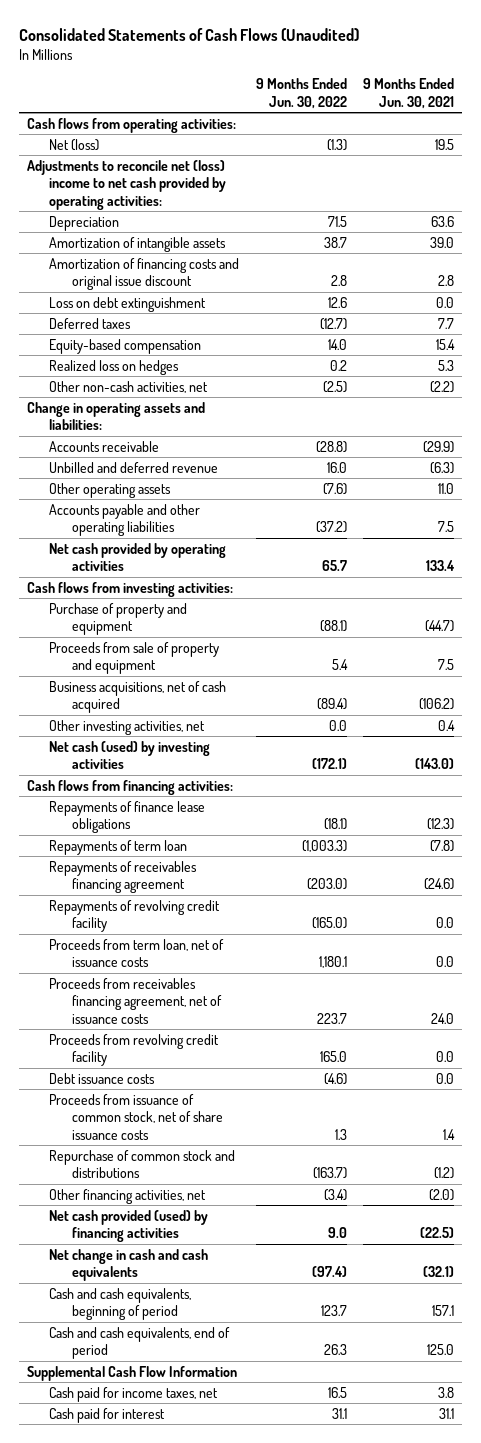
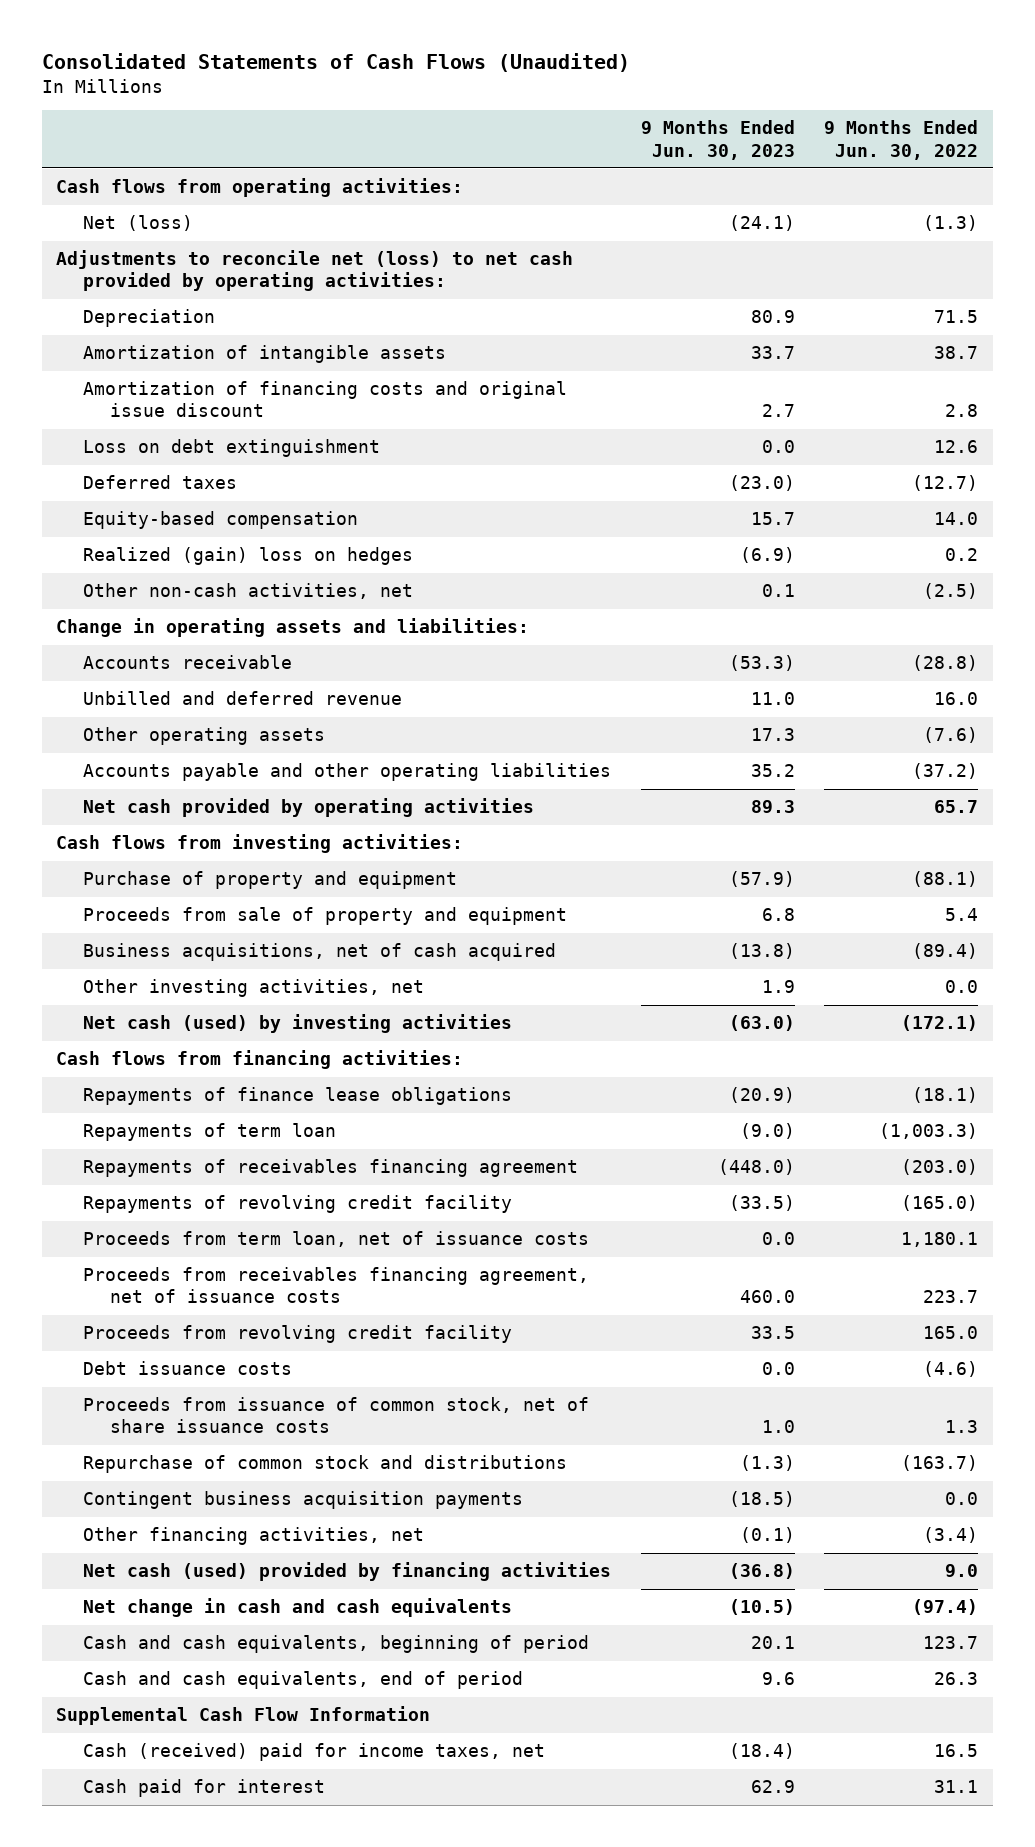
[363,78,455,109] 9 Months Ended Jun. 30, 2021 -> none
none -> [640,120,795,160] 9 Months Ended Jun. 30, 2023
[27,159,227,210] Adjustments to reconcile net (loss) income to net cash provided by operating activities: -> [56,250,574,292] Adjustments to reconcile net (loss) to net cash provided by operating activities:
[49,359,180,375] Realized loss on hedges -> [83,547,414,566] Realized (gain) loss on hedges
none -> [83,1491,524,1510] Contingent business acquisition payments
[49,1209,209,1243] Net cash provided (used) by financing activities -> [83,1562,612,1582] Net cash (used) provided by financing activities
[49,1386,219,1402] Cash paid for income taxes, net -> [83,1743,546,1762] Cash (received) paid for income taxes, net

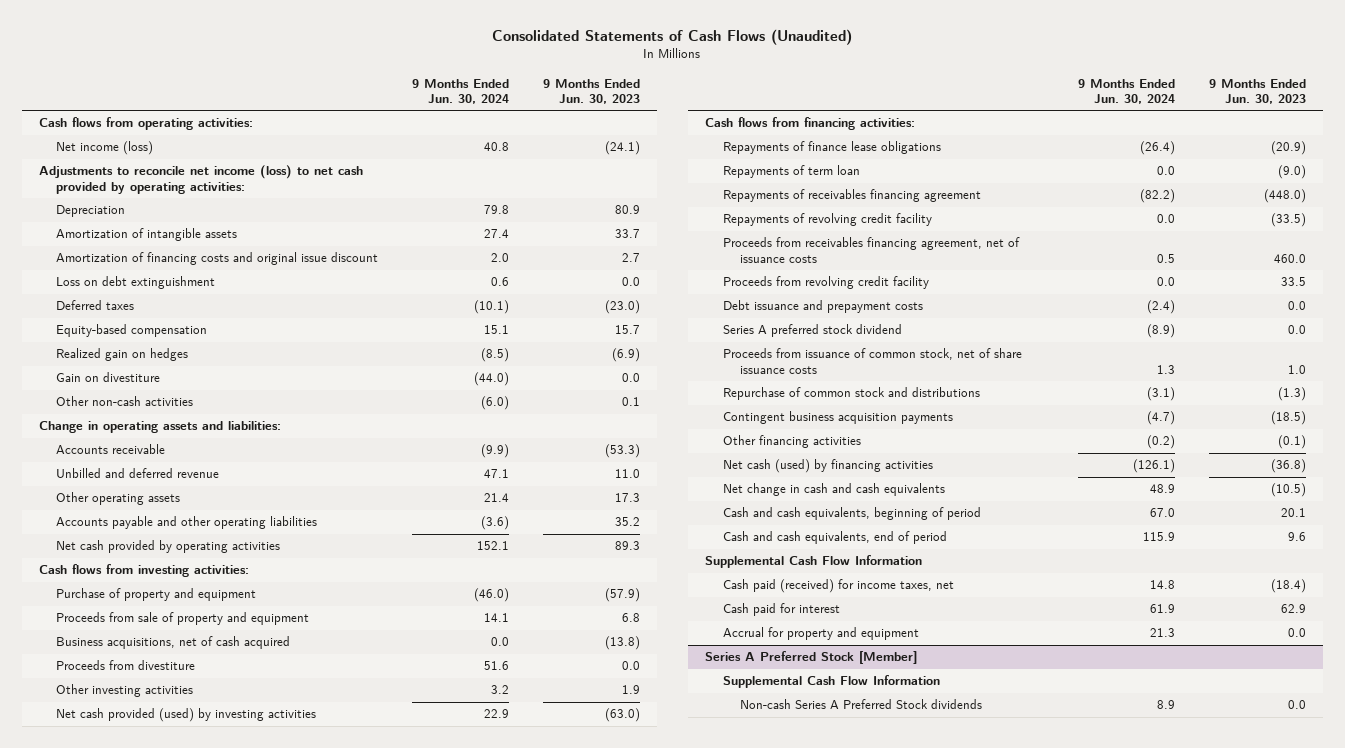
[824,120,979,160] 9 Months Ended Jun. 30, 2022 -> none
none -> [412,78,510,104] 9 Months Ended Jun. 30, 2024
[83,215,194,232] Net (loss) -> [56,141,154,156] Net income (loss)
[56,250,574,292] Adjustments to reconcile net (loss) to net cash provided by operating activities: -> [38,165,363,194] Adjustments to reconcile net income (loss) to net cash provided by operating activities:
[83,547,414,566] Realized (gain) loss on hedges -> [56,348,189,362] Realized gain on hedges
none -> [56,372,161,383] Gain on divestiture
[83,583,414,600] Other non-cash activities, net -> [56,396,194,407] Other non-cash activities
none -> [56,660,196,671] Proceeds from divestiture
[83,979,425,998] Other investing activities, net -> [56,684,194,698] Other investing activities
[83,1014,513,1034] Net cash (used) by investing activities -> [56,708,317,723] Net cash provided (used) by investing activities
[83,1231,590,1248] Proceeds from term loan, net of issuance costs -> none
[83,1361,293,1376] Debt issuance costs -> [722,300,923,314] Debt issuance and prepayment costs
none -> [722,324,902,338] Series A preferred stock dividend
[83,1527,425,1546] Other financing activities, net -> [722,435,861,449] Other financing activities
[83,1562,612,1582] Net cash (used) provided by financing activities -> [722,459,933,474] Net cash (used) by financing activities
[83,1743,546,1762] Cash (received) paid for income taxes, net -> [722,579,954,594] Cash paid (received) for income taxes, net
none -> [722,627,919,641] Accrual for property and equipment
none -> [704,651,917,665] Series A Preferred Stock [Member]
none -> [722,675,940,689] Supplemental Cash Flow Information
none -> [740,699,983,710] Non-cash Series A Preferred Stock dividends

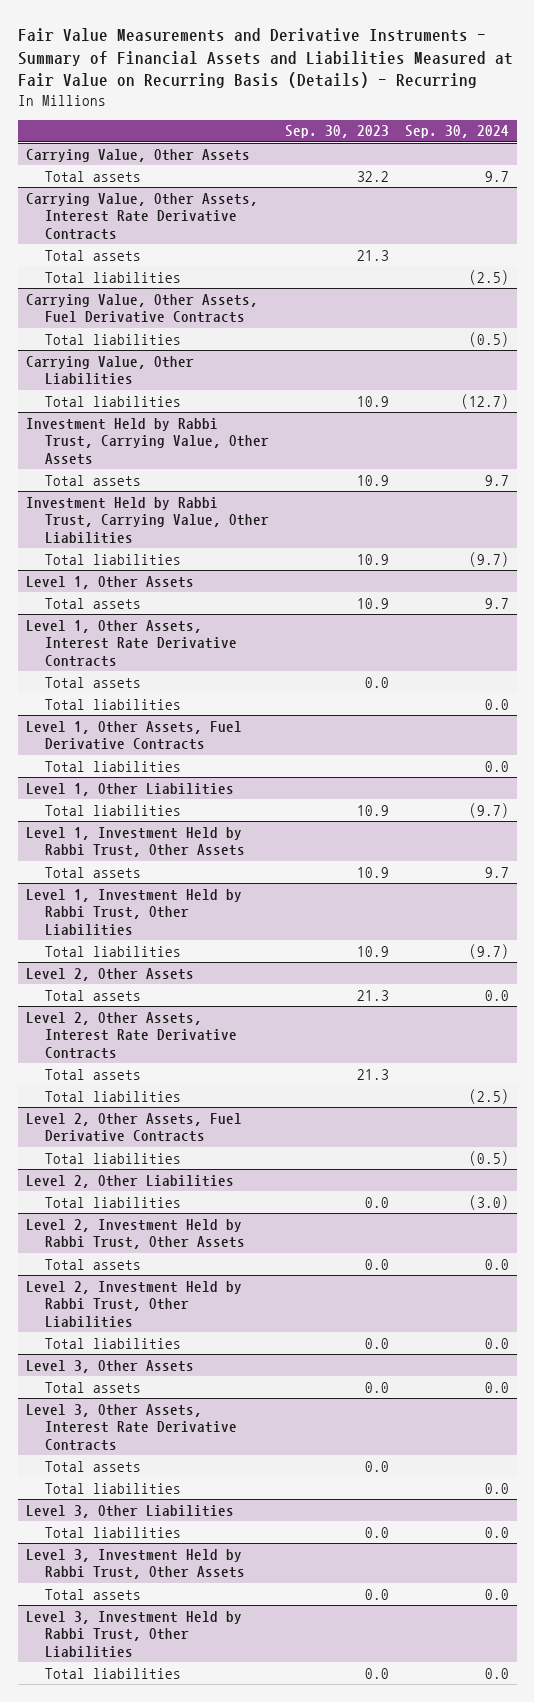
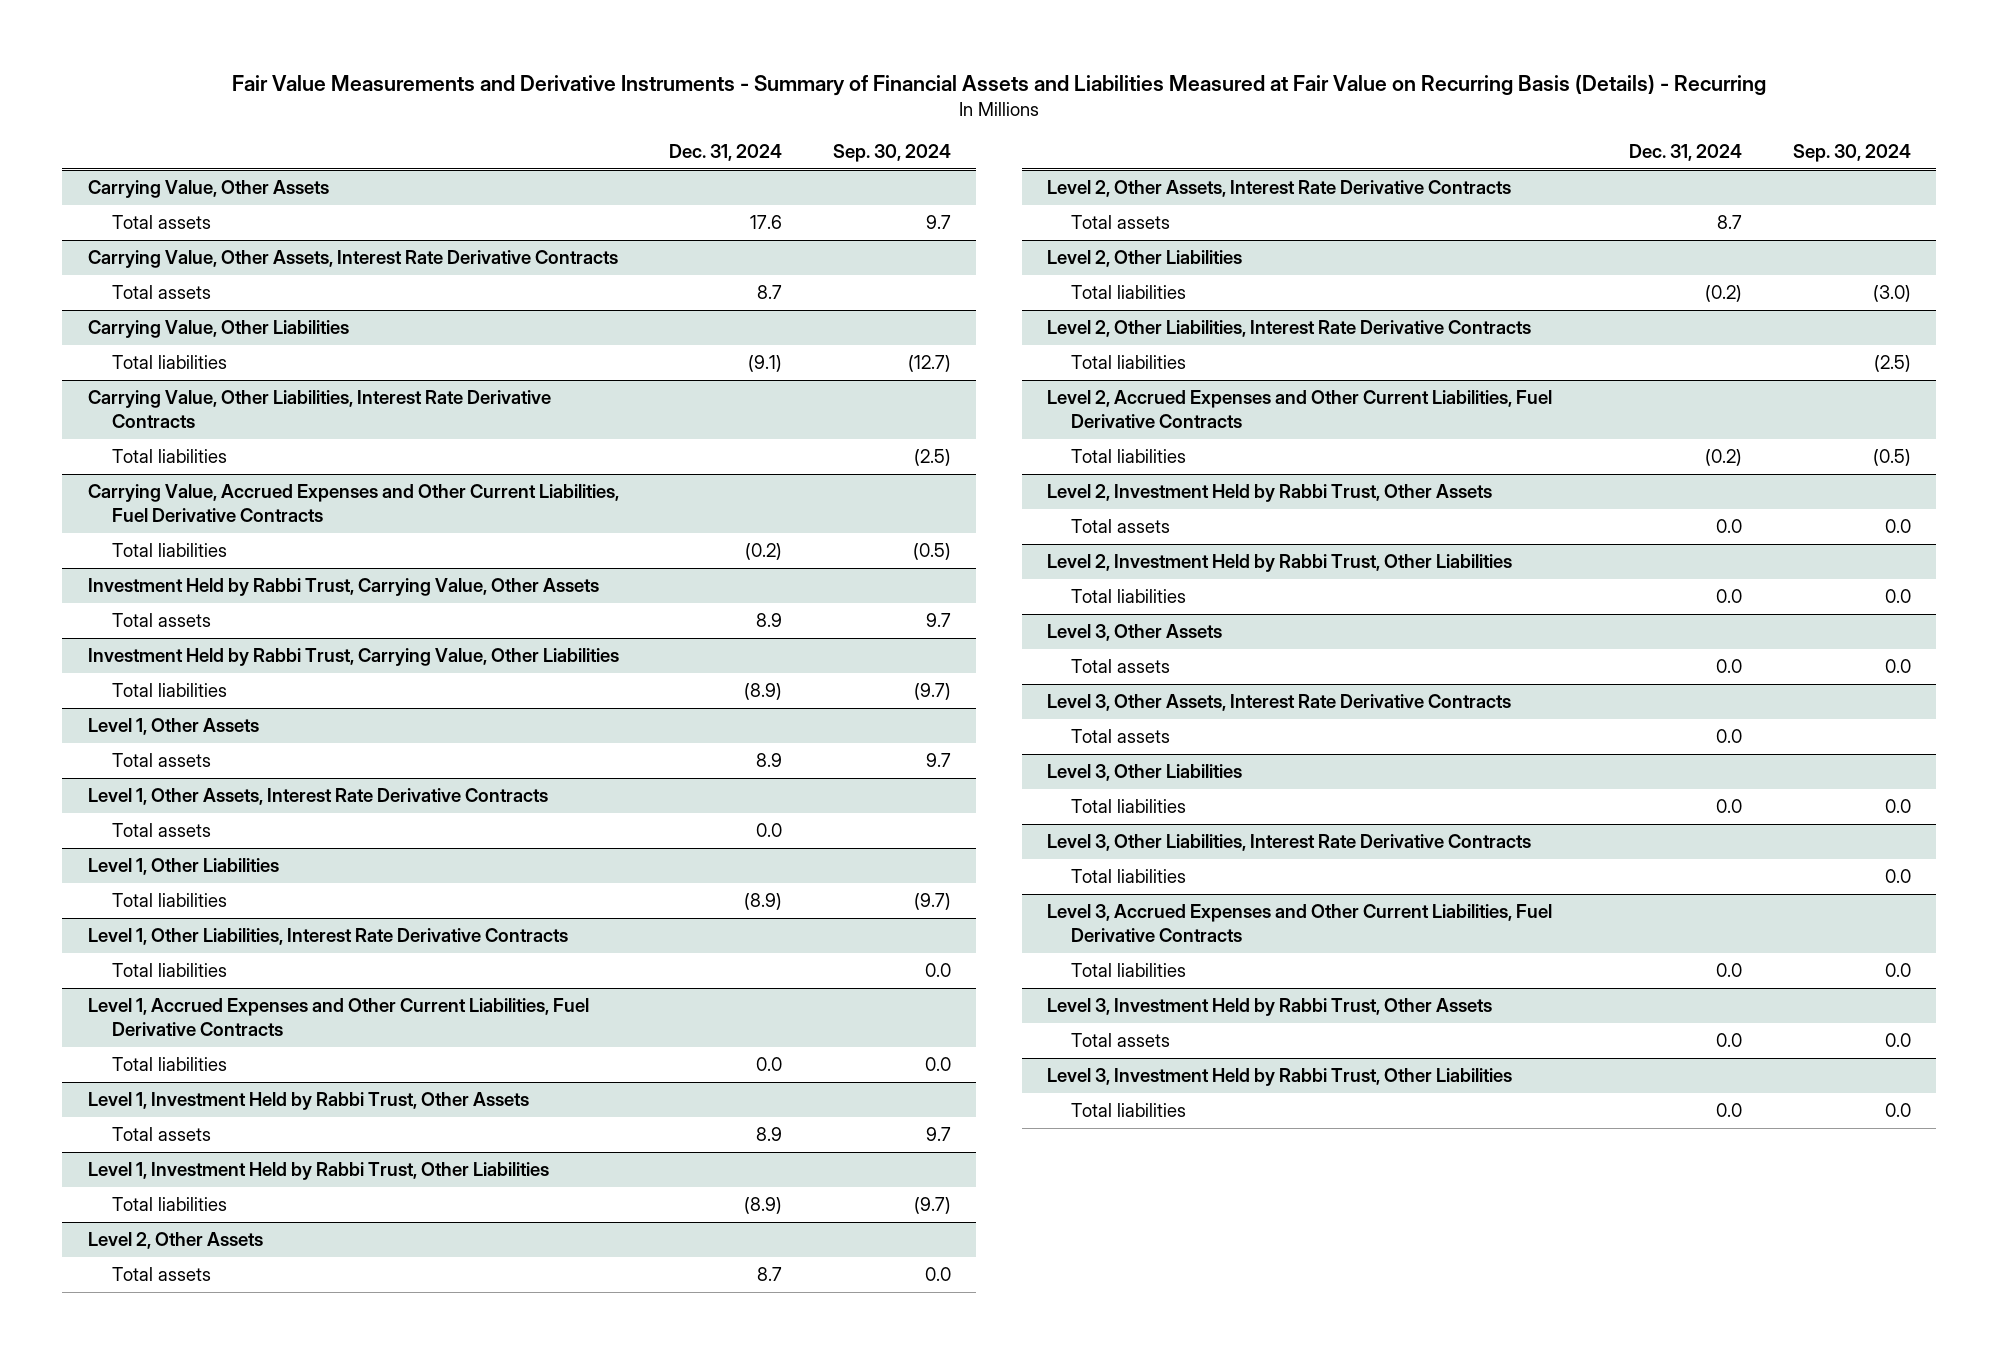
[284,125,389,139] Sep. 30, 2023 -> none
none -> [669,144,783,162] Dec. 31, 2024
[45,271,182,283] Total liabilities -> none
[25,293,258,324] Carrying Value, Other Assets, Fuel Derivative Contracts -> none
[45,333,182,345] Total liabilities -> none
none -> [87,390,551,428] Carrying Value, Other Liabilities, Interest Rate Derivative Contracts
none -> [111,449,227,464] Total liabilities
none -> [87,484,619,522] Carrying Value, Accrued Expenses and Other Current Liabilities, Fuel Derivative Contracts
none -> [111,543,227,558] Total liabilities
[45,698,182,710] Total liabilities -> none
[25,720,242,751] Level 1, Other Assets, Fuel Derivative Contracts -> none
[45,760,182,772] Total liabilities -> none
none -> [87,928,568,946] Level 1, Other Liabilities, Interest Rate Derivative Contracts
none -> [111,963,227,978] Total liabilities
none -> [87,998,589,1036] Level 1, Accrued Expenses and Other Current Liabilities, Fuel Derivative Contracts
none -> [111,1057,227,1072] Total liabilities
[45,1090,182,1102] Total liabilities -> none
[25,1112,242,1143] Level 2, Other Assets, Fuel Derivative Contracts -> none
[45,1152,182,1164] Total liabilities -> none
none -> [1047,320,1532,338] Level 2, Other Liabilities, Interest Rate Derivative Contracts
none -> [1071,355,1187,370] Total liabilities
none -> [1047,390,1553,428] Level 2, Accrued Expenses and Other Current Liabilities, Fuel Derivative Contracts
none -> [1071,449,1187,464] Total liabilities
[45,1482,182,1494] Total liabilities -> none
none -> [1047,834,1532,852] Level 3, Other Liabilities, Interest Rate Derivative Contracts
none -> [1071,869,1187,884] Total liabilities
none -> [1047,904,1553,942] Level 3, Accrued Expenses and Other Current Liabilities, Fuel Derivative Contracts
none -> [1071,963,1187,978] Total liabilities

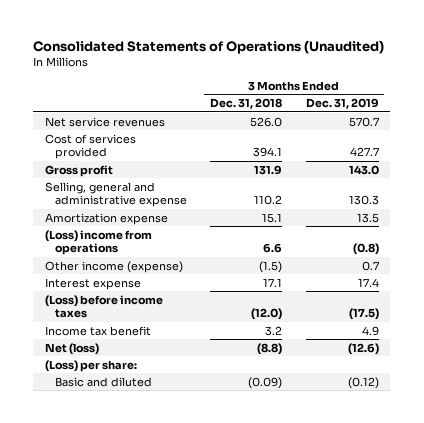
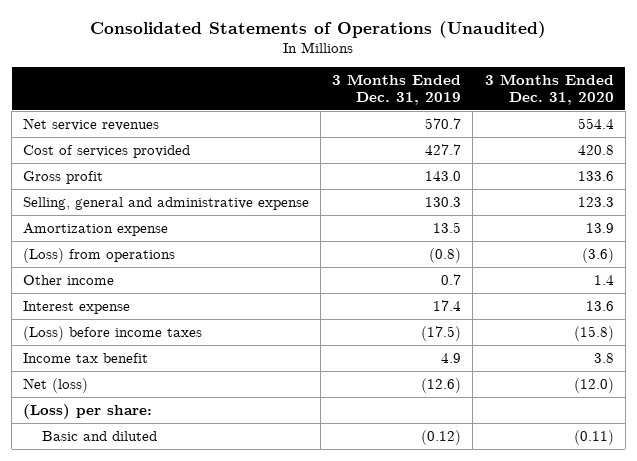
[210,98,283,110] Dec. 31, 2018 -> none
none -> [484,74,614,105] 3 Months Ended Dec. 31, 2020
[45,229,153,255] (Loss) income from operations -> [23,247,176,263] (Loss) from operations
[45,260,184,273] Other income (expense) -> [23,274,115,285] Other income

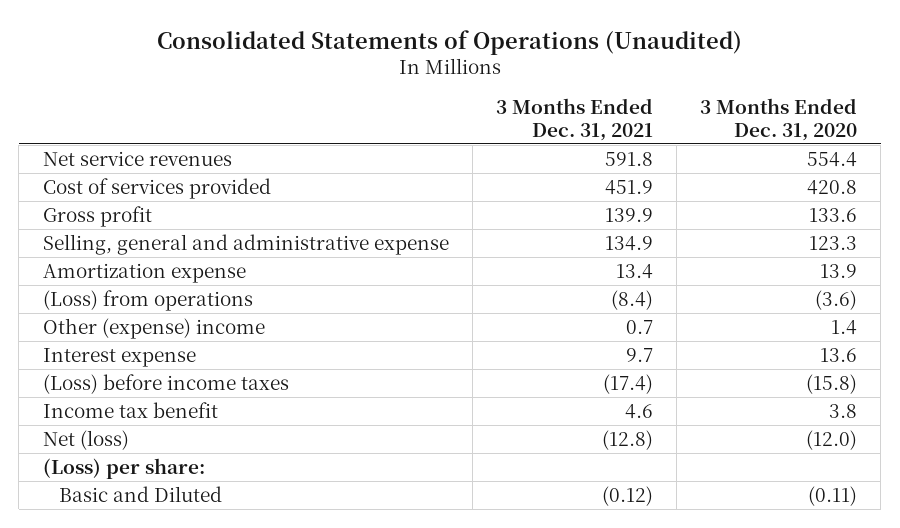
[332,74,462,105] 3 Months Ended Dec. 31, 2019 -> none
none -> [495,98,653,141] 3 Months Ended Dec. 31, 2021
[23,274,115,285] Other income -> [42,317,265,339] Other (expense) income
[42,430,158,441] Basic and diluted -> [58,485,222,502] Basic and Diluted

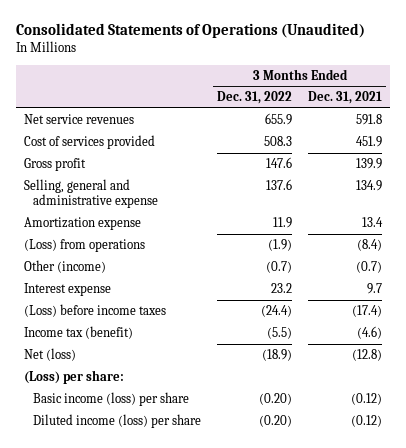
[700,98,858,141] 3 Months Ended Dec. 31, 2020 -> none
none -> [217,91,293,105] Dec. 31, 2022
[42,317,265,339] Other (expense) income -> [23,260,106,274] Other (income)
[625,319,653,334] 0.7 -> [356,261,383,274] (0.7)
[42,401,218,418] Income tax benefit -> [23,326,133,340] Income tax (benefit)
[624,403,653,419] 4.6 -> [357,326,383,340] (4.6)
[58,485,222,502] Basic and Diluted -> none
none -> [33,392,190,407] Basic income (loss) per share
none -> [33,414,202,429] Diluted income (loss) per share

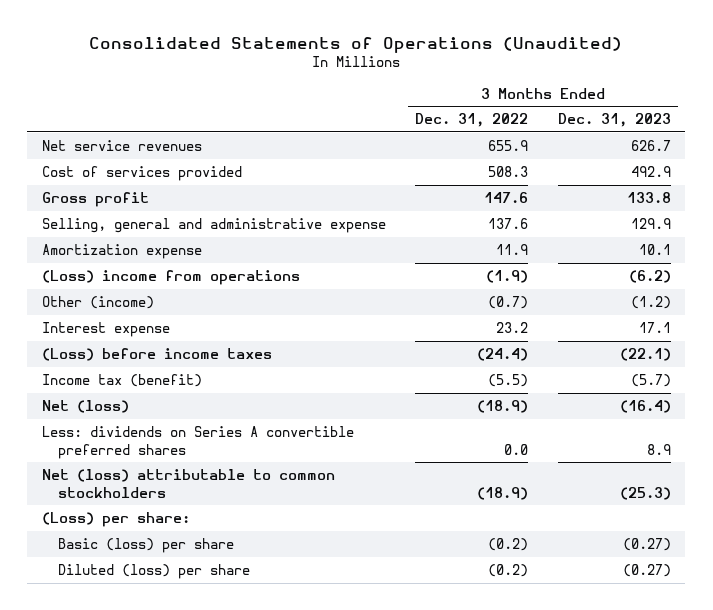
[308,91,383,105] Dec. 31, 2021 -> none
none -> [557,113,671,128] Dec. 31, 2023
[23,239,145,253] (Loss) from operations -> [42,269,301,285] (Loss) income from operations
none -> [42,425,355,459] Less: dividends on Series A convertible preferred shares
none -> [42,468,336,498] Net (loss) attributable to common stockholders
[33,392,190,407] Basic income (loss) per share -> [58,537,235,553] Basic (loss) per share
[259,393,293,406] (0.20) -> [488,537,529,551] (0.2)
[33,414,202,429] Diluted income (loss) per share -> [58,563,251,579] Diluted (loss) per share
[259,415,293,428] (0.20) -> [488,563,529,577] (0.2)

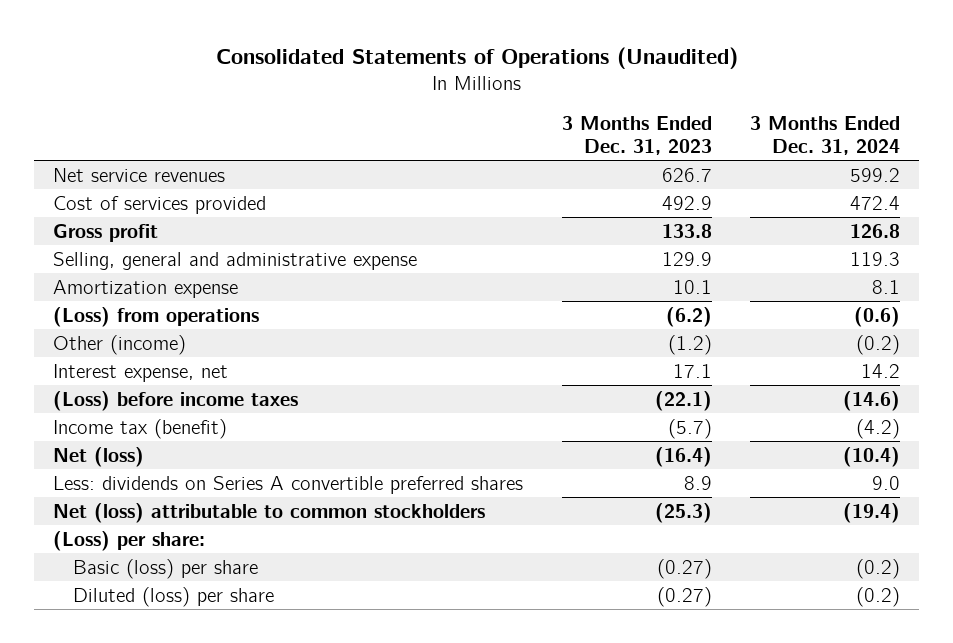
[415,113,529,128] Dec. 31, 2022 -> none
none -> [749,116,900,156] 3 Months Ended Dec. 31, 2024
[42,269,301,285] (Loss) income from operations -> [53,306,260,327] (Loss) from operations
[42,321,171,337] Interest expense -> [53,363,229,382] Interest expense, net

